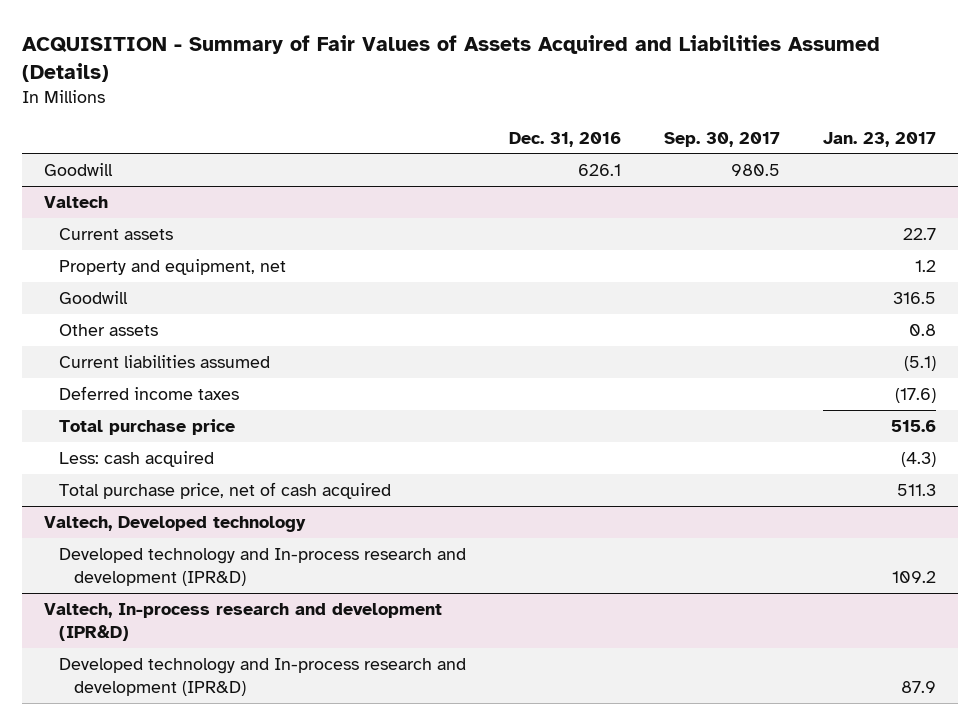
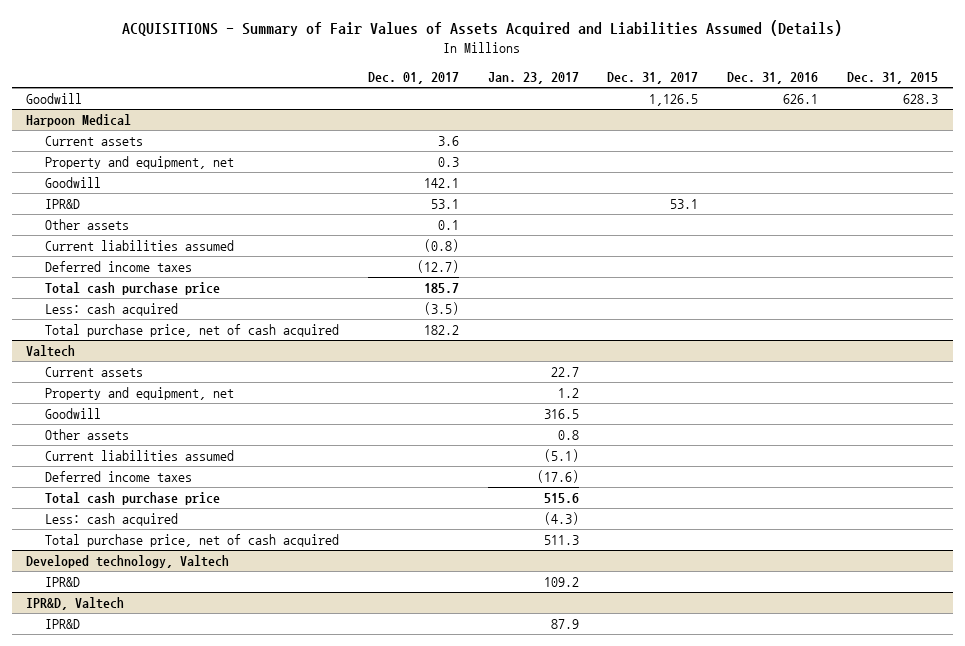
[22,34,881,82] ACQUISITION - Summary of Fair Values of Assets Acquired and Liabilities Assumed (Details) -> [122,20,843,37] ACQUISITIONS - Summary of Fair Values of Assets Acquired and Liabilities Assumed (Details)
[664,131,781,147] Sep. 30, 2017 -> none
none -> [367,71,459,84] Dec. 01, 2017
none -> [607,71,699,84] Dec. 31, 2017
none -> [847,71,939,84] Dec. 31, 2015
none -> [26,114,132,128] Harpoon Medical
none -> [44,136,143,147] Current assets
none -> [44,156,234,170] Property and equipment, net
none -> [44,177,101,189] Goodwill
none -> [44,199,80,210] IPR&D
none -> [44,219,129,231] Other assets
none -> [44,240,234,252] Current liabilities assumed
none -> [44,261,192,273] Deferred income taxes
none -> [44,282,220,296] Total cash purchase price
none -> [44,303,178,317] Less: cash acquired
none -> [44,324,339,338] Total purchase price, net of cash acquired
[58,419,235,436] Total purchase price -> [44,492,220,506] Total cash purchase price
[44,516,307,533] Valtech, Developed technology -> [26,555,230,569] Developed technology, Valtech
[58,548,466,586] Developed technology and In-process research and development (IPR&D) -> [44,577,80,588] IPR&D
[44,603,443,641] Valtech, In-process research and development (IPR&D) -> [26,597,125,611] IPR&D, Valtech
[58,658,466,696] Developed technology and In-process research and development (IPR&D) -> [44,619,80,630] IPR&D

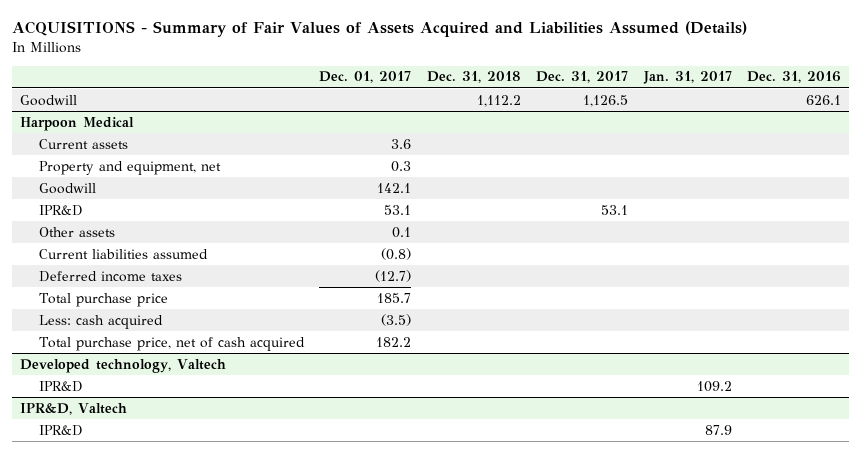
[487,71,579,84] Jan. 23, 2017 -> none
[847,71,939,84] Dec. 31, 2015 -> none
none -> [426,71,521,84] Dec. 31, 2018
none -> [642,71,732,85] Jan. 31, 2017
[44,282,220,296] Total cash purchase price -> [38,292,168,307] Total purchase price
[26,345,76,358] Valtech -> none
[44,367,143,378] Current assets -> none
[44,387,234,401] Property and equipment, net -> none
[44,408,101,420] Goodwill -> none
[44,429,129,441] Other assets -> none
[44,450,234,462] Current liabilities assumed -> none
[44,471,192,483] Deferred income taxes -> none
[44,492,220,506] Total cash purchase price -> none
[44,513,178,527] Less: cash acquired -> none
[44,534,339,548] Total purchase price, net of cash acquired -> none

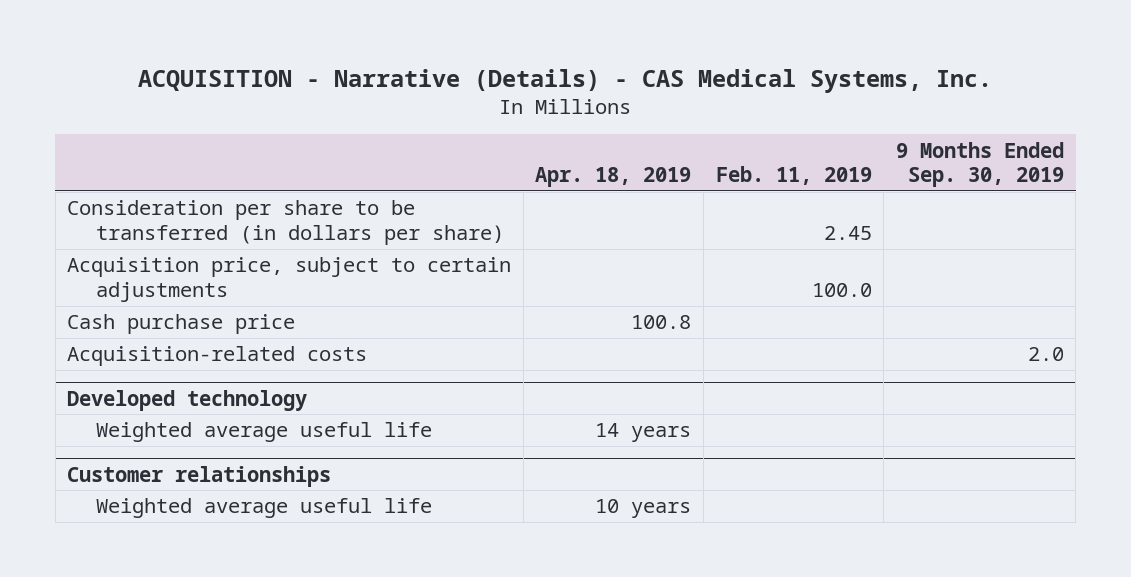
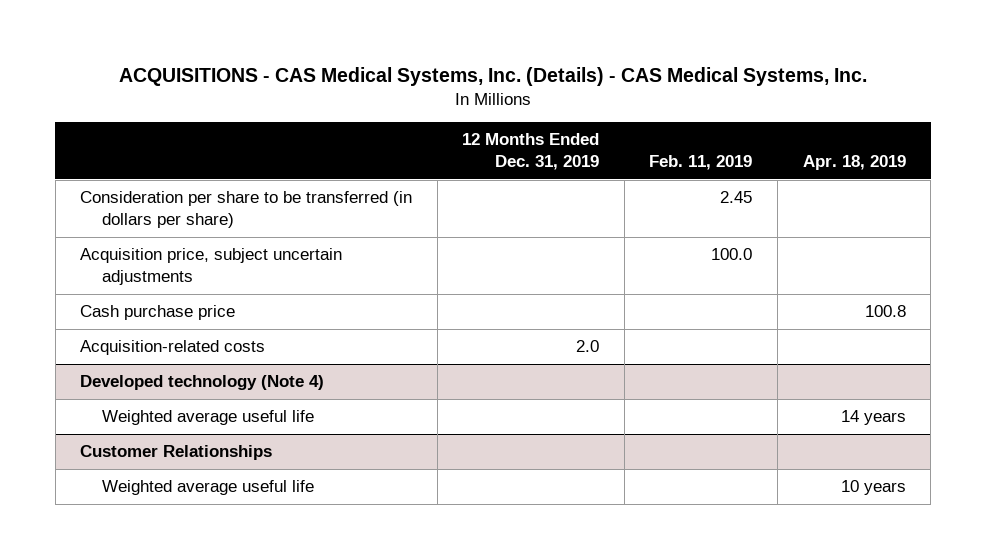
[138,68,993,93] ACQUISITION - Narrative (Details) - CAS Medical Systems, Inc. -> [118,66,867,86] ACQUISITIONS - CAS Medical Systems, Inc. (Details) - CAS Medical Systems, Inc.
[895,141,1064,188] 9 Months Ended Sep. 30, 2019 -> none
none -> [462,133,600,170] 12 Months Ended Dec. 31, 2019
[67,257,512,303] Acquisition price, subject to certain adjustments -> [80,248,343,286] Acquisition price, subject uncertain adjustments
[67,389,308,411] Developed technology -> [80,375,325,391] Developed technology (Note 4)
[67,465,332,487] Customer relationships -> [80,445,273,461] Customer Relationships

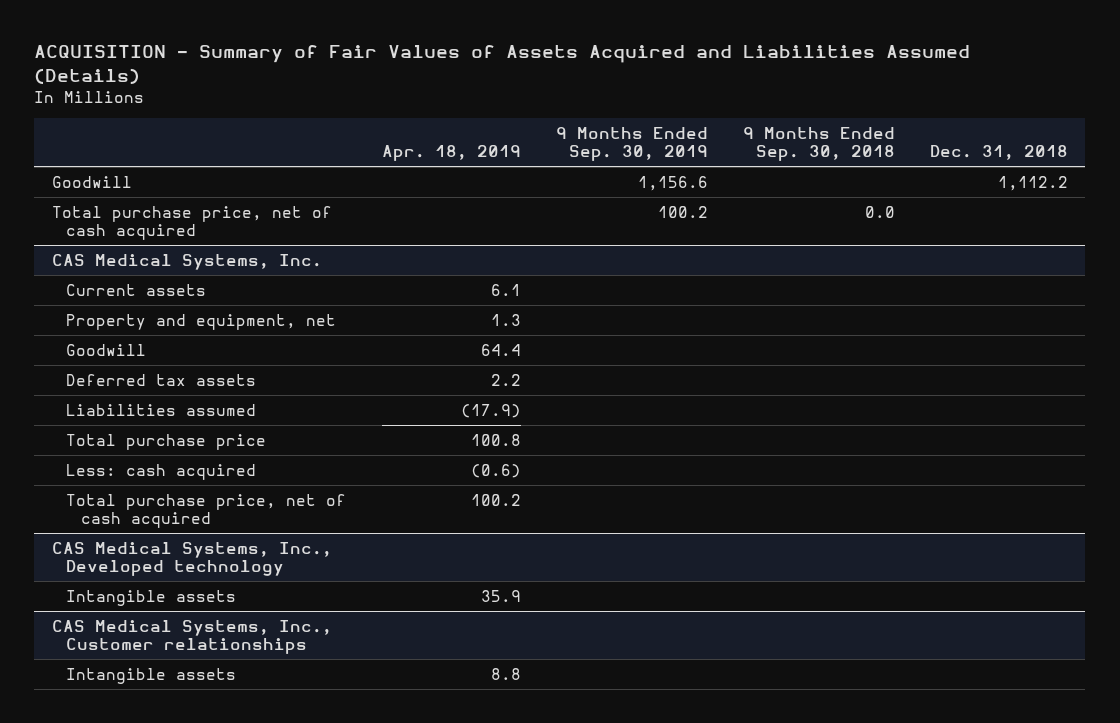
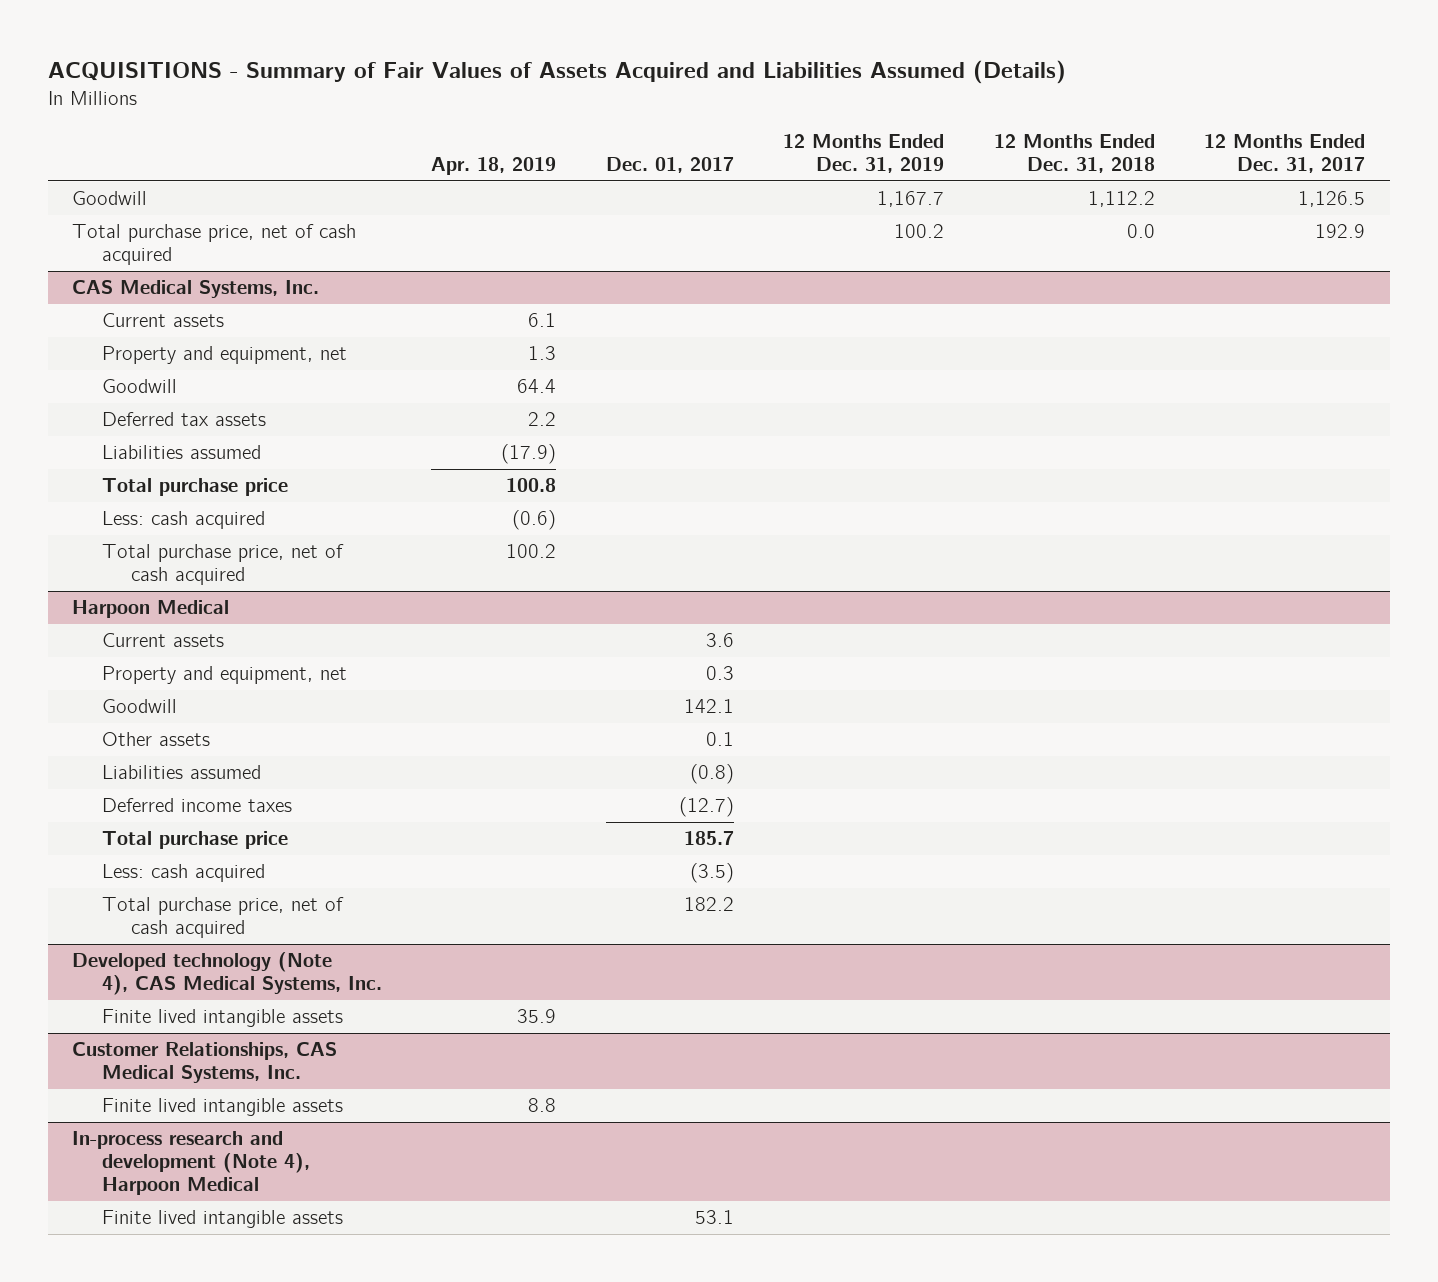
[34,45,971,84] ACQUISITION - Summary of Fair Values of Assets Acquired and Liabilities Assumed (Details) -> [47,60,1066,85] ACQUISITIONS - Summary of Fair Values of Assets Acquired and Liabilities Assumed (Details)
[555,126,708,161] 9 Months Ended Sep. 30, 2019 -> none
[742,126,895,161] 9 Months Ended Sep. 30, 2018 -> none
[929,144,1068,160] Dec. 31, 2018 -> none
none -> [605,156,734,173] Dec. 01, 2017
none -> [783,133,945,173] 12 Months Ended Dec. 31, 2019
none -> [993,133,1155,173] 12 Months Ended Dec. 31, 2018
none -> [1204,133,1366,173] 12 Months Ended Dec. 31, 2017
none -> [72,600,230,619] Harpoon Medical
none -> [101,633,224,648] Current assets
none -> [101,666,347,685] Property and equipment, net
none -> [101,699,177,714] Goodwill
none -> [101,732,210,747] Other assets
none -> [101,765,261,780] Liabilities assumed
none -> [101,798,292,813] Deferred income taxes
none -> [101,831,288,850] Total purchase price
none -> [101,864,265,883] Less: cash acquired
none -> [101,897,344,939] Total purchase price, net of cash acquired
[51,541,332,576] CAS Medical Systems, Inc., Developed technology -> [72,952,382,996] Developed technology (Note 4), CAS Medical Systems, Inc.
[66,589,237,606] Intangible assets -> [101,1009,343,1028] Finite lived intangible assets
[51,619,332,654] CAS Medical Systems, Inc., Customer relationships -> [72,1042,338,1084] Customer Relationships, CAS Medical Systems, Inc.
[66,667,237,684] Intangible assets -> [101,1098,343,1117] Finite lived intangible assets
none -> [72,1131,310,1196] In-process research and development (Note 4), Harpoon Medical
none -> [101,1210,343,1229] Finite lived intangible assets

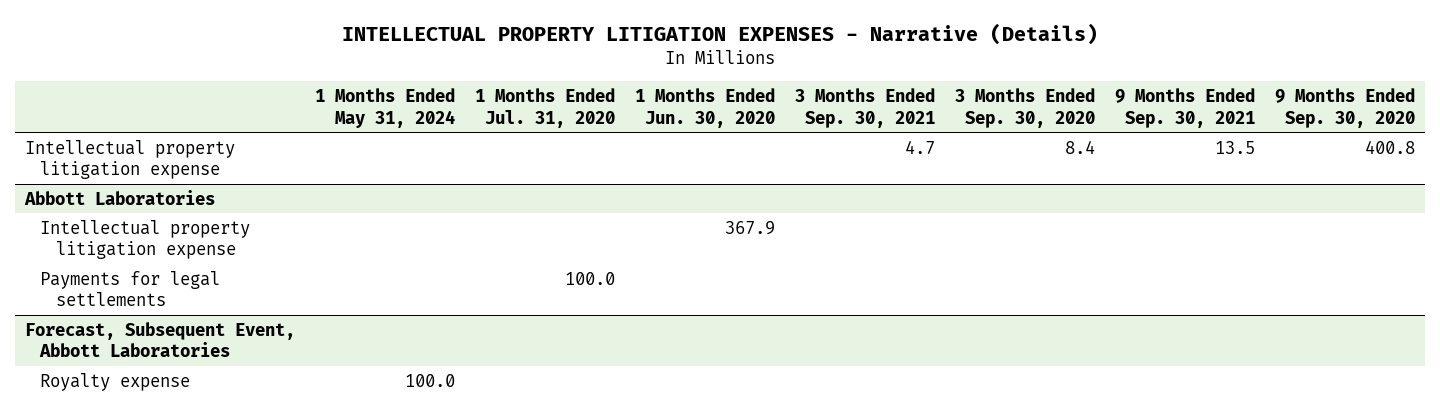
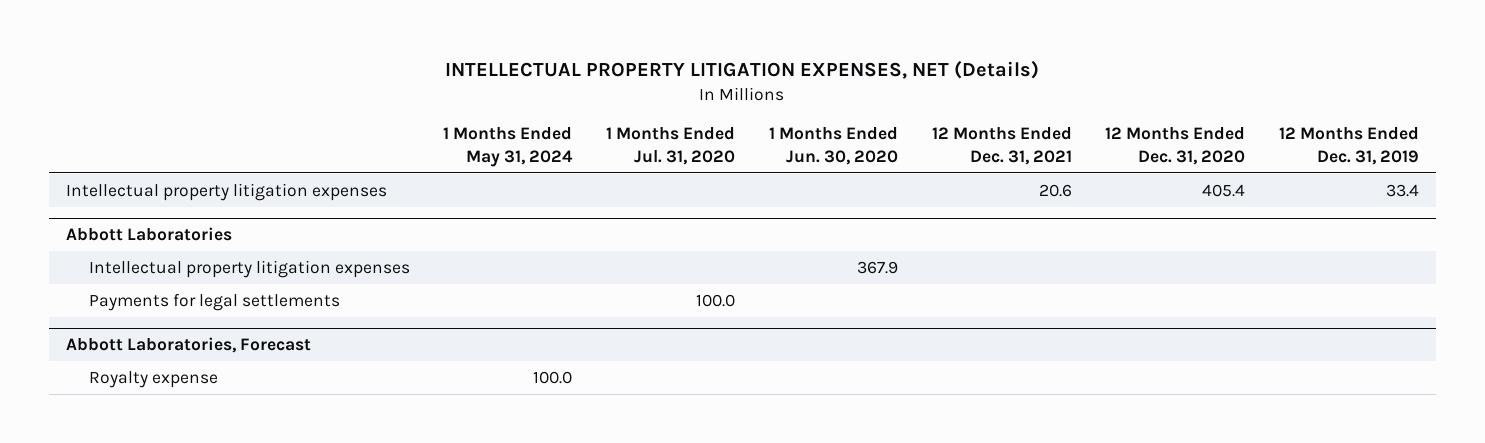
[341,23,1098,46] INTELLECTUAL PROPERTY LITIGATION EXPENSES - Narrative (Details) -> [445,60,1040,80] INTELLECTUAL PROPERTY LITIGATION EXPENSES, NET (Details)
[794,87,935,128] 3 Months Ended Sep. 30, 2021 -> none
[954,87,1095,128] 3 Months Ended Sep. 30, 2020 -> none
[1114,87,1255,128] 9 Months Ended Sep. 30, 2021 -> none
[1274,87,1415,128] 9 Months Ended Sep. 30, 2020 -> none
none -> [931,127,1072,165] 12 Months Ended Dec. 31, 2021
none -> [1105,127,1246,165] 12 Months Ended Dec. 31, 2020
none -> [1278,127,1419,165] 12 Months Ended Dec. 31, 2019
[24,139,235,180] Intellectual property litigation expense -> [65,183,387,202] Intellectual property litigation expenses
[40,219,251,260] Intellectual property litigation expense -> [88,260,410,279] Intellectual property litigation expenses
[24,321,295,358] Forecast, Subsequent Event, Abbott Laboratories -> [65,337,311,354] Abbott Laboratories, Forecast

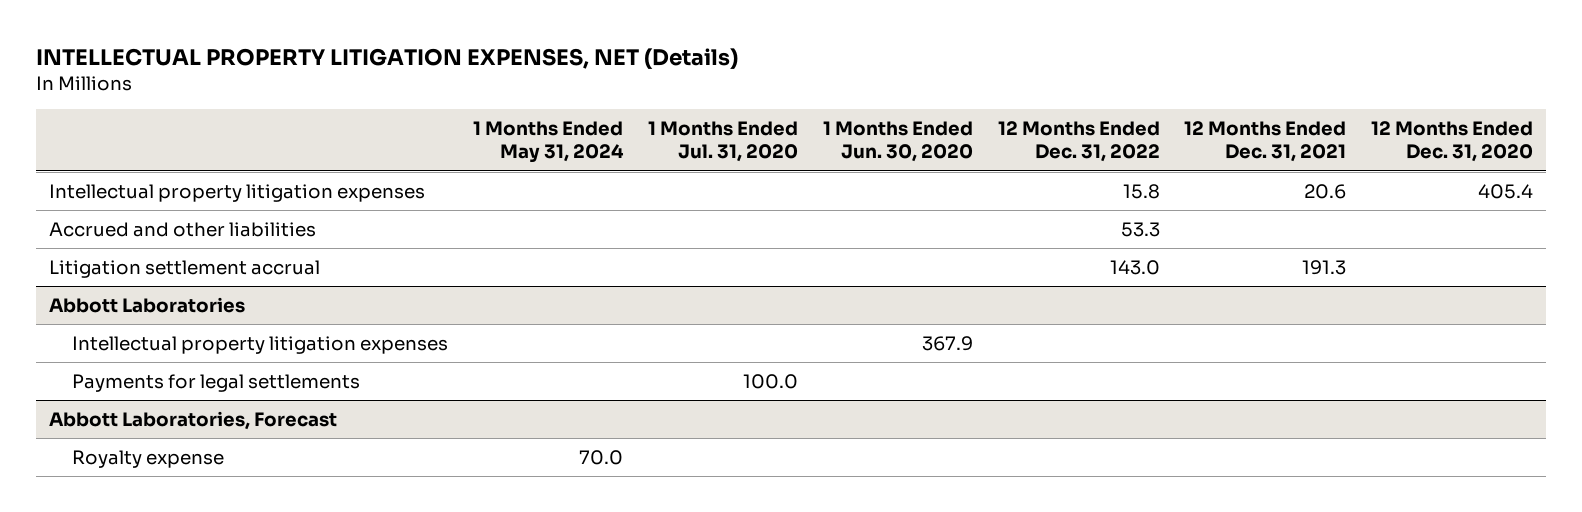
[1278,127,1419,165] 12 Months Ended Dec. 31, 2019 -> none
none -> [997,120,1160,163] 12 Months Ended Dec. 31, 2022
none -> [48,221,316,237] Accrued and other liabilities
none -> [48,259,320,278] Litigation settlement accrual
[533,371,573,385] 100.0 -> [579,449,624,465] 70.0

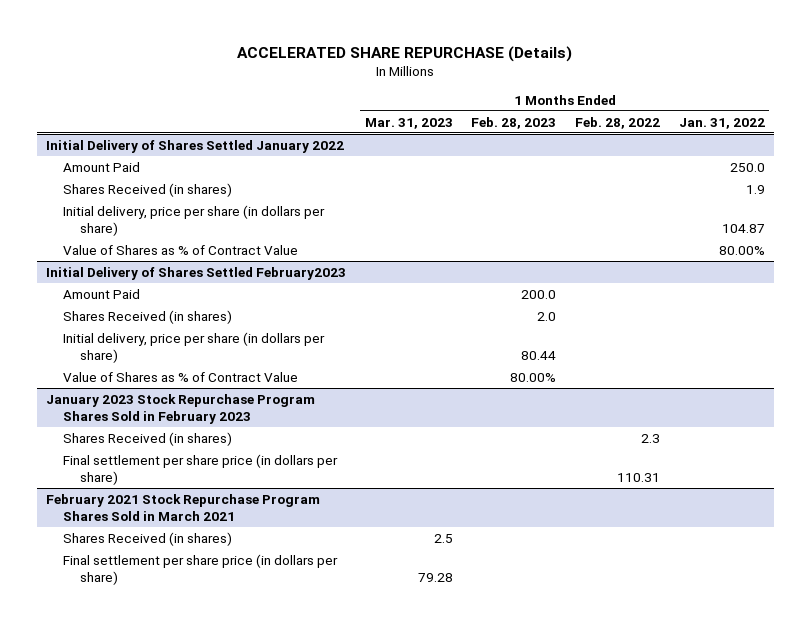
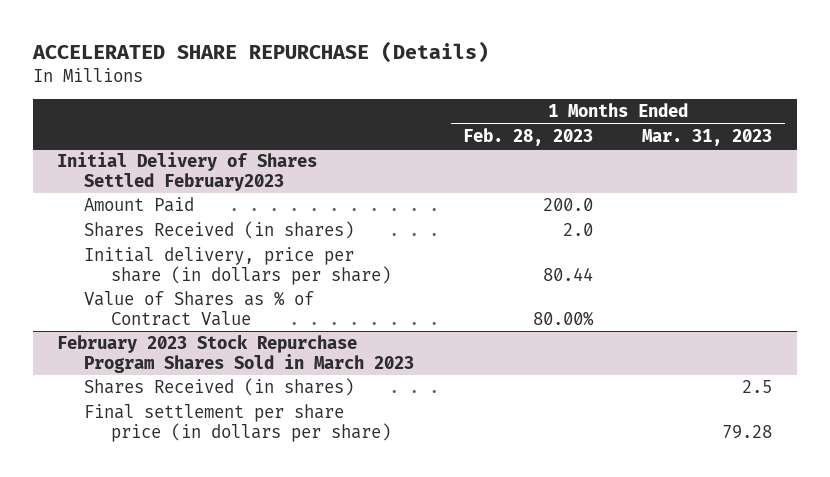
[574,116,660,129] Feb. 28, 2022 -> none
[678,117,765,129] Jan. 31, 2022 -> none
[46,139,345,153] Initial Delivery of Shares Settled January 2022 -> none
[63,161,141,172] Amount Paid -> none
[63,182,233,197] Shares Received (in shares) -> none
[63,204,326,236] Initial delivery, price per share (in dollars per share) -> none
[63,244,299,255] Value of Shares as % of Contract Value -> none
[46,393,316,424] January 2023 Stock Repurchase Program Shares Sold in February 2023 -> none
[63,431,233,446] Shares Received (in shares) -> none
[63,453,339,485] Final settlement per share price (in dollars per share) -> none
[46,493,321,521] February 2021 Stock Repurchase Program Shares Sold in March 2021 -> [57,334,414,373] February 2023 Stock Repurchase Program Shares Sold in March 2023

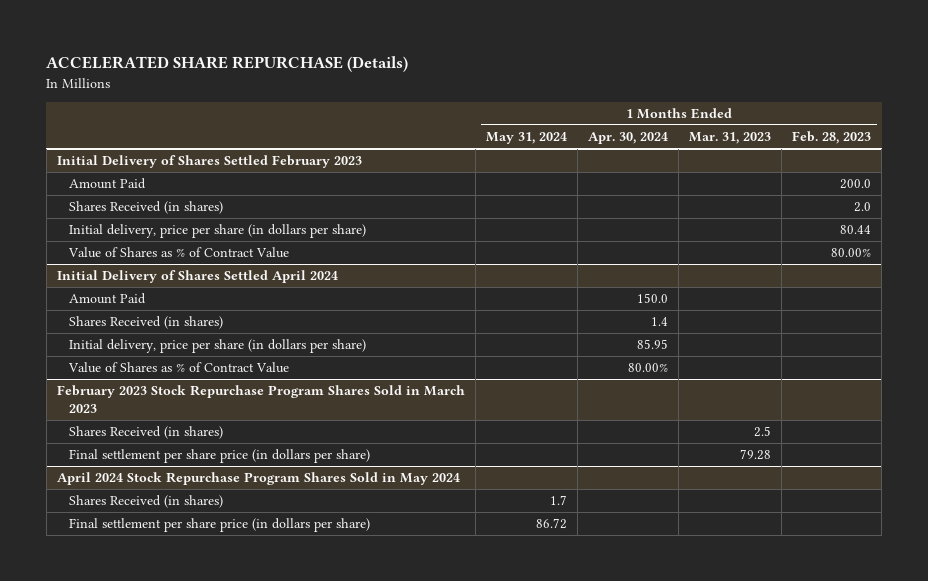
none -> [486,132,568,145] May 31, 2024
none -> [588,132,669,145] Apr. 30, 2024
[57,152,318,191] Initial Delivery of Shares Settled February2023 -> [56,155,362,169] Initial Delivery of Shares Settled February 2023
none -> [56,270,338,284] Initial Delivery of Shares Settled April 2024
none -> [68,293,146,305] Amount Paid
none -> [68,316,223,330] Shares Received (in shares)
none -> [68,339,366,354] Initial delivery, price per share (in dollars per share)
none -> [67,362,289,374] Value of Shares as % of Contract Value
none -> [56,472,460,486] April 2024 Stock Repurchase Program Shares Sold in May 2024
none -> [68,495,223,509] Shares Received (in shares)
none -> [68,518,370,533] Final settlement per share price (in dollars per share)

